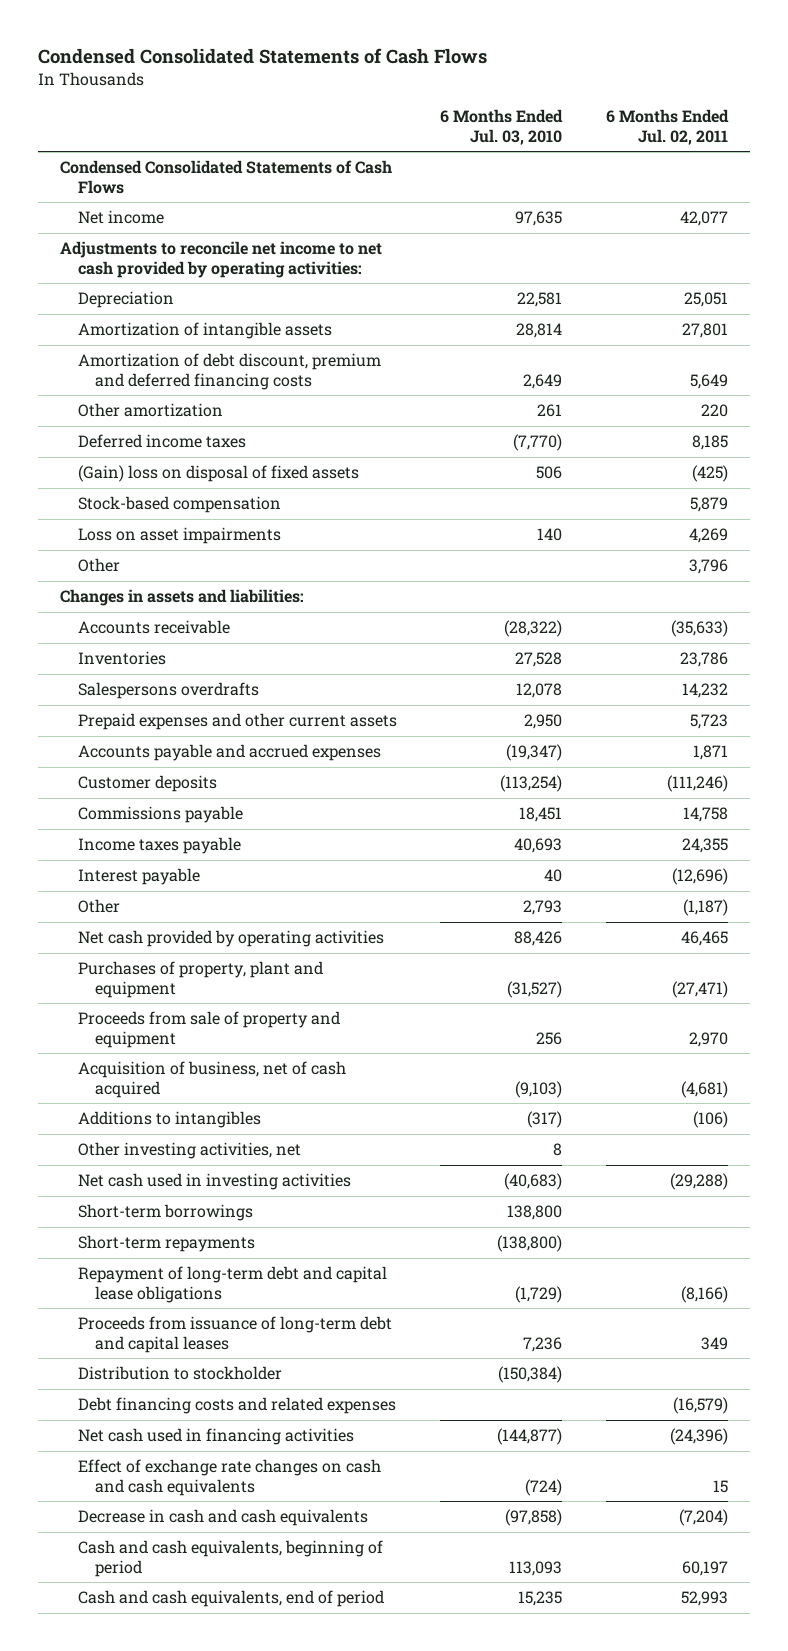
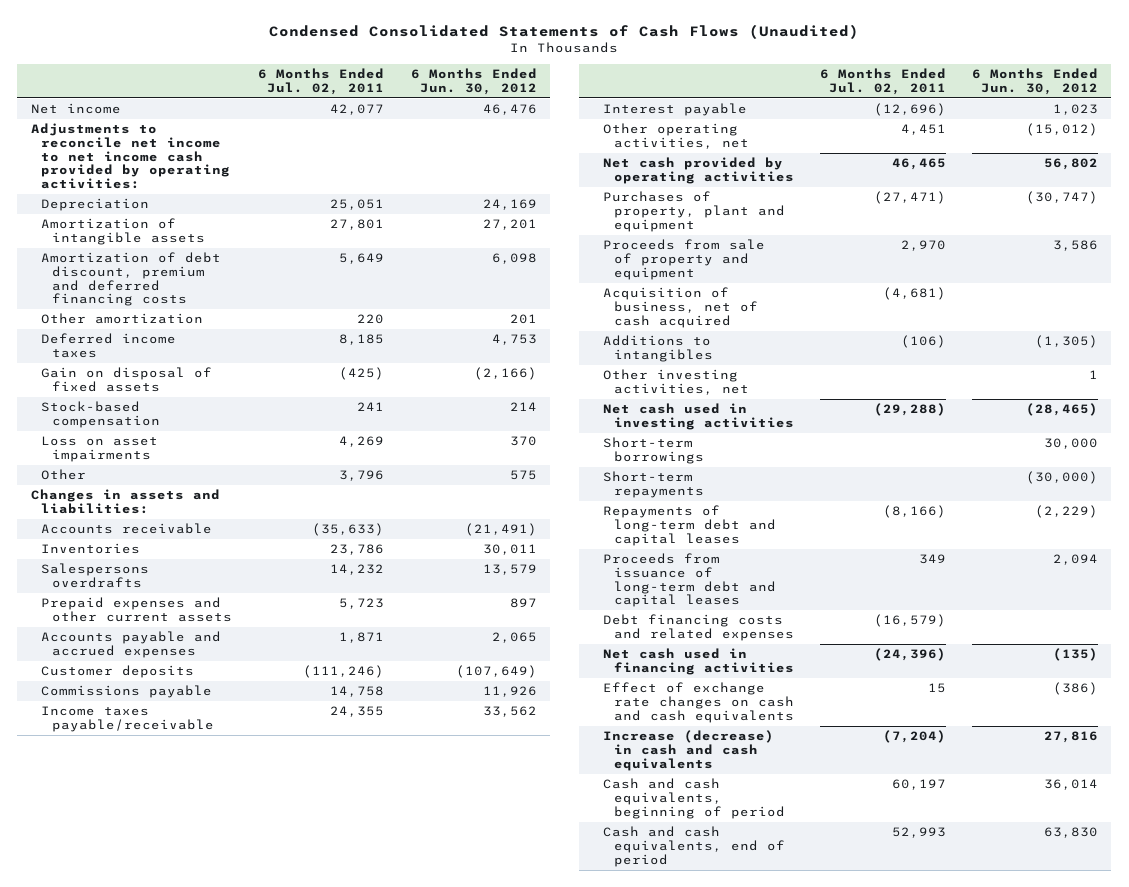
[38,48,488,65] Condensed Consolidated Statements of Cash Flows -> [269,23,860,39] Condensed Consolidated Statements of Cash Flows (Unaudited)
[440,109,564,145] 6 Months Ended Jul. 03, 2010 -> none
none -> [410,68,537,95] 6 Months Ended Jun. 30, 2012
[60,160,393,194] Condensed Consolidated Statements of Cash Flows -> none
[60,241,383,278] Adjustments to reconcile net income to net cash provided by operating activities: -> [30,123,231,190] Adjustments to reconcile net income to net income cash provided by operating activities:
[77,465,359,483] (Gain) loss on disposal of fixed assets -> [41,367,213,392] Gain on disposal of fixed assets
[690,497,729,513] 5,879 -> [357,402,385,412] 241
[77,837,241,855] Income taxes payable -> [41,706,215,732] Income taxes payable/receivable
[77,899,120,914] Other -> [603,123,749,149] Other operating activities, net
[683,899,729,917] (1,187) -> [901,124,947,136] 4,451
[77,1266,387,1303] Repayment of long-term debt and capital lease obligations -> [603,505,776,546] Repayments of long-term debt and capital leases
[77,1366,282,1381] Distribution to stockholder -> none
[77,1509,368,1527] Decrease in cash and cash equivalents -> [603,730,775,771] Increase (decrease) in cash and cash equivalents

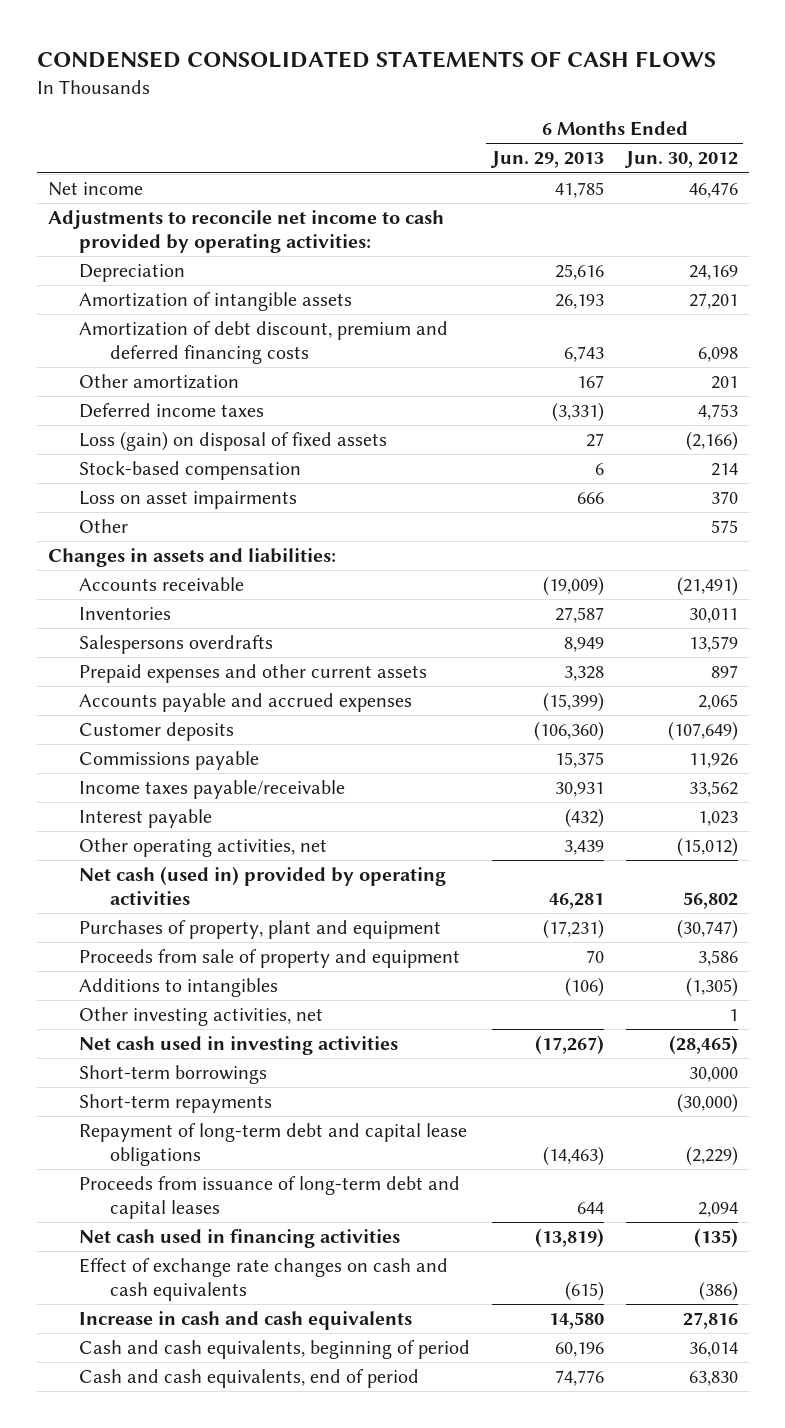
[269,23,860,39] Condensed Consolidated Statements of Cash Flows (Unaudited) -> [36,51,716,69] CONDENSED CONSOLIDATED STATEMENTS OF CASH FLOWS
[258,68,385,95] 6 Months Ended Jul. 02, 2011 -> none
none -> [489,151,604,169] Jun. 29, 2013
[30,123,231,190] Adjustments to reconcile net income to net income cash provided by operating activities: -> [47,210,444,253] Adjustments to reconcile net income to cash provided by operating activities:
[41,367,213,392] Gain on disposal of fixed assets -> [78,431,387,452] Loss (gain) on disposal of fixed assets
[603,157,794,184] Net cash provided by operating activities -> [78,866,446,905] Net cash (used in) provided by operating activities
[603,287,758,328] Acquisition of business, net of cash acquired -> none
[603,505,776,546] Repayments of long-term debt and capital leases -> [78,1123,467,1166] Repayment of long-term debt and capital lease obligations
[603,614,794,641] Debt financing costs and related expenses -> none
[603,730,775,771] Increase (decrease) in cash and cash equivalents -> [78,1311,412,1331] Increase in cash and cash equivalents

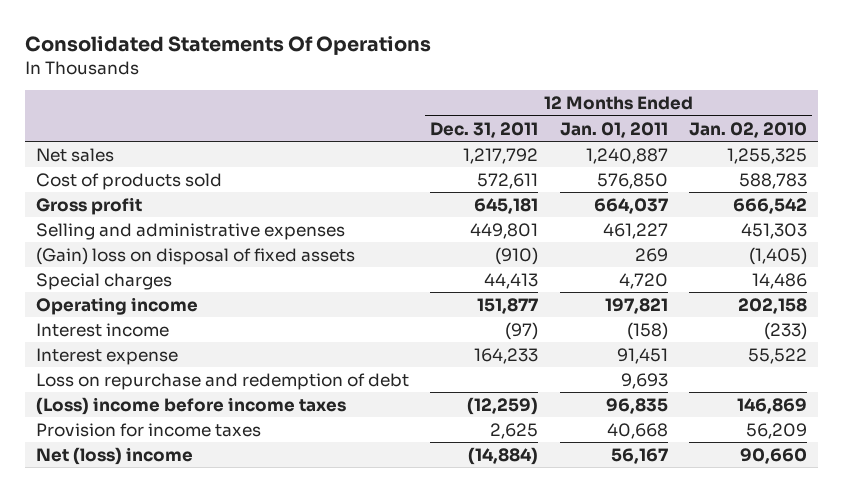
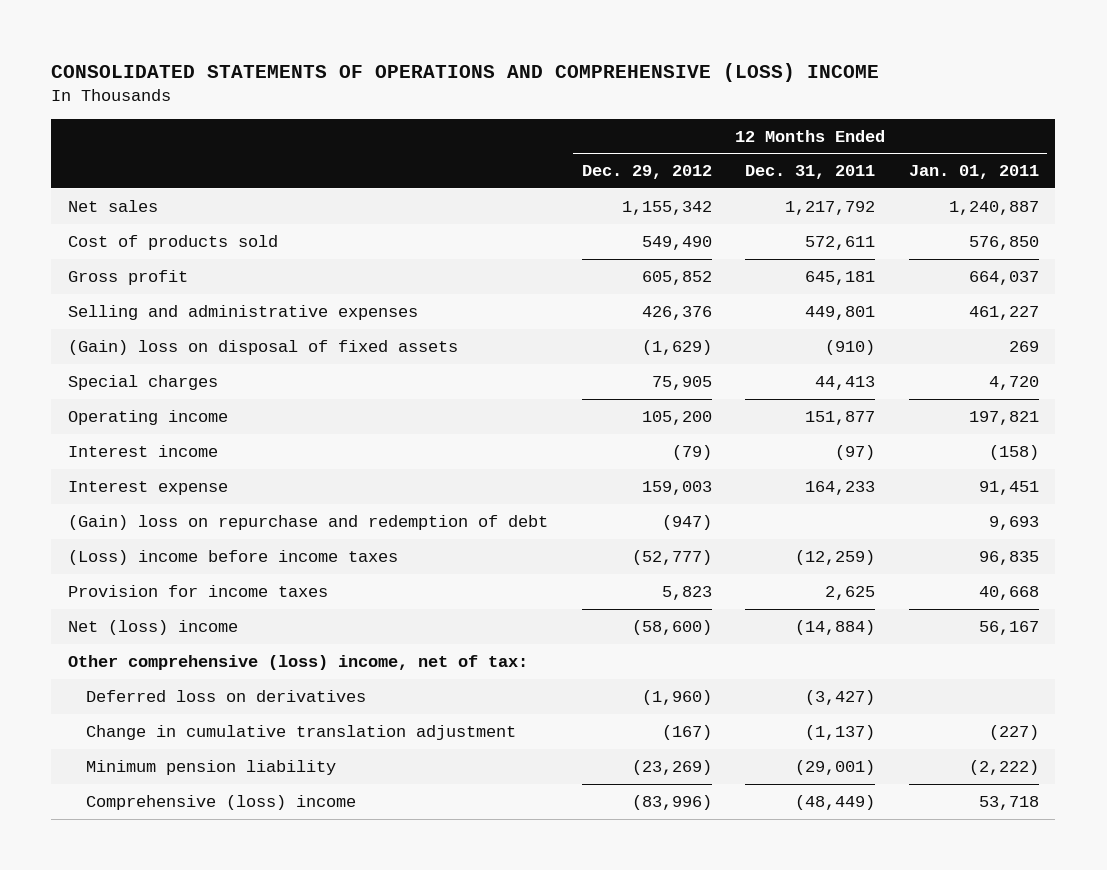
[24,35,431,55] Consolidated Statements Of Operations -> [51,63,880,83] CONSOLIDATED STATEMENTS OF OPERATIONS AND COMPREHENSIVE (LOSS) INCOME
[689,121,808,138] Jan. 02, 2010 -> none
none -> [581,165,712,180] Dec. 29, 2012
[35,372,409,390] Loss on repurchase and redemption of debt -> [68,515,549,531] (Gain) loss on repurchase and redemption of debt
none -> [68,655,529,671] Other comprehensive (loss) income, net of tax:
none -> [85,690,366,703] Deferred loss on derivatives
none -> [85,725,516,741] Change in cumulative translation adjustment
none -> [85,760,336,776] Minimum pension liability
none -> [85,795,356,811] Comprehensive (loss) income

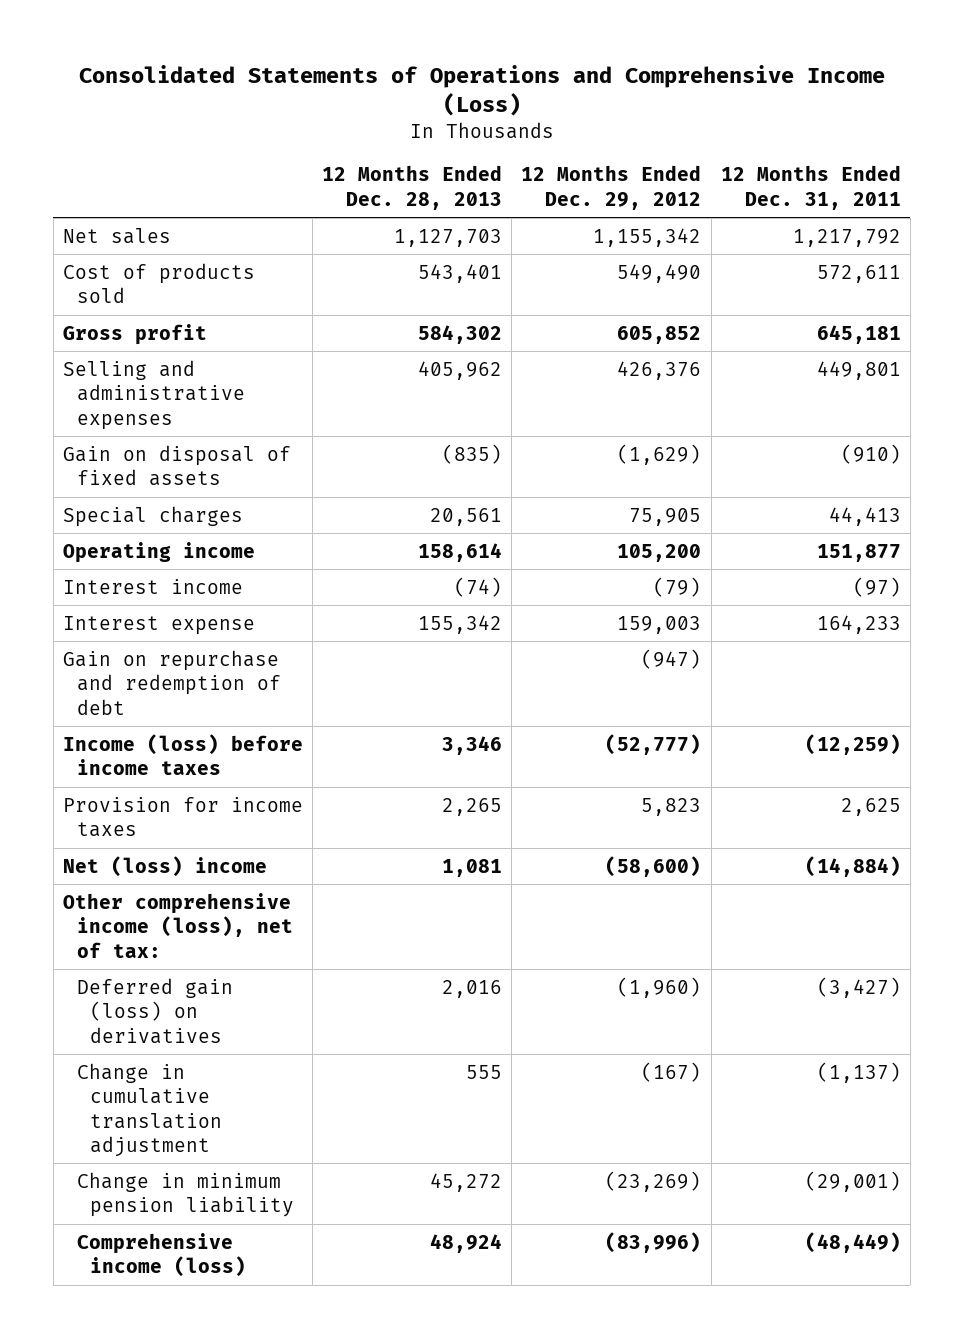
[51,63,880,83] CONSOLIDATED STATEMENTS OF OPERATIONS AND COMPREHENSIVE (LOSS) INCOME -> [78,64,885,117] Consolidated Statements of Operations and Comprehensive Income (Loss)
[908,165,1039,180] Jan. 01, 2011 -> none
none -> [322,165,503,210] 12 Months Ended Dec. 28, 2013
[68,340,459,356] (Gain) loss on disposal of fixed assets -> [63,444,292,487] Gain on disposal of fixed assets
[68,515,549,531] (Gain) loss on repurchase and redemption of debt -> [63,649,281,715] Gain on repurchase and redemption of debt
[68,550,399,566] (Loss) income before income taxes -> [63,733,304,776] Income (loss) before income taxes
[68,655,529,671] Other comprehensive (loss) income, net of tax: -> [63,892,293,958] Other comprehensive income (loss), net of tax:
[85,690,366,703] Deferred loss on derivatives -> [76,977,233,1044] Deferred gain (loss) on derivatives
[85,760,336,776] Minimum pension liability -> [76,1171,295,1218] Change in minimum pension liability
[85,795,356,811] Comprehensive (loss) income -> [76,1232,247,1278] Comprehensive income (loss)

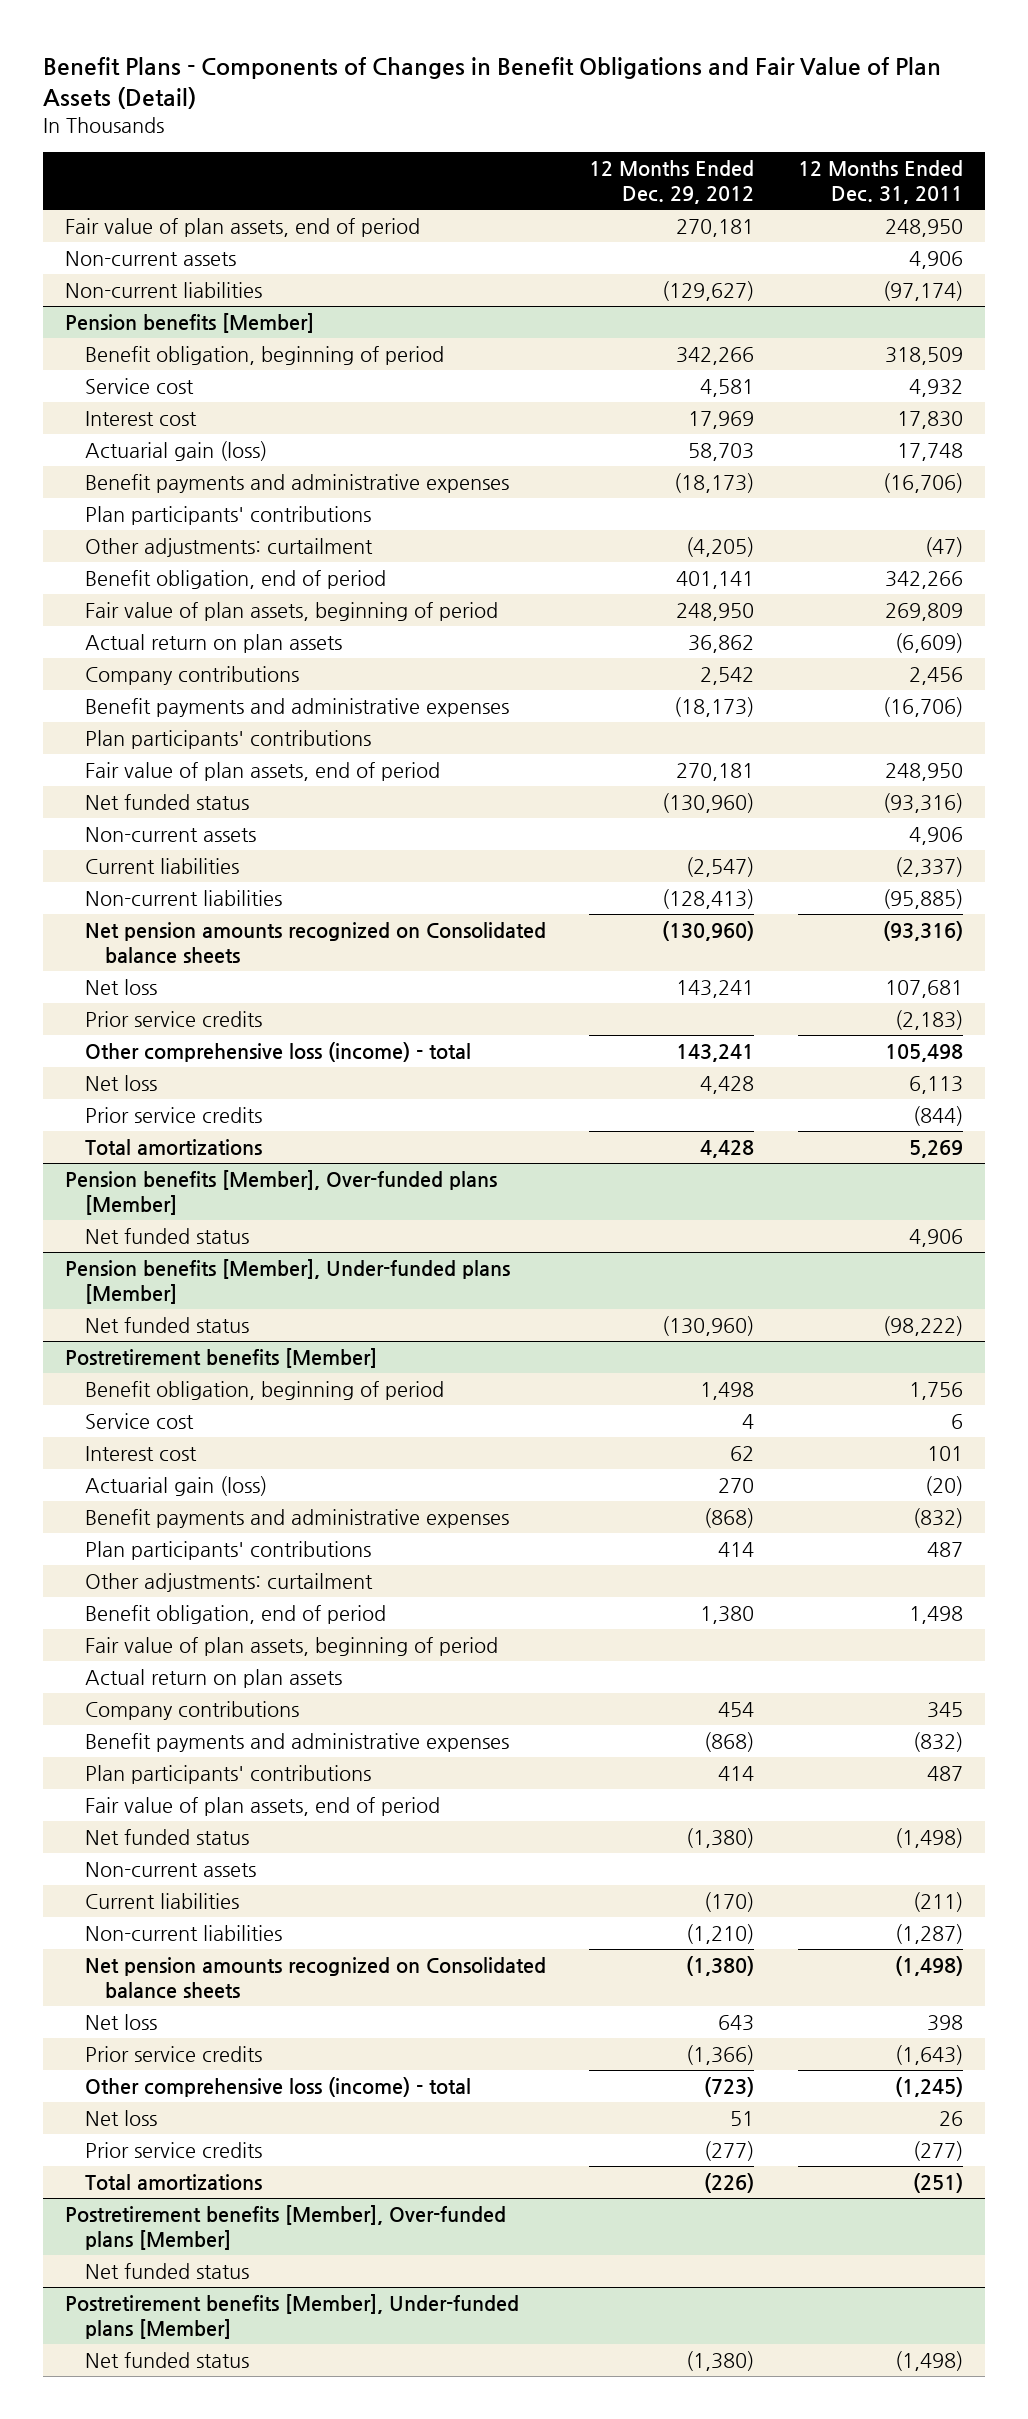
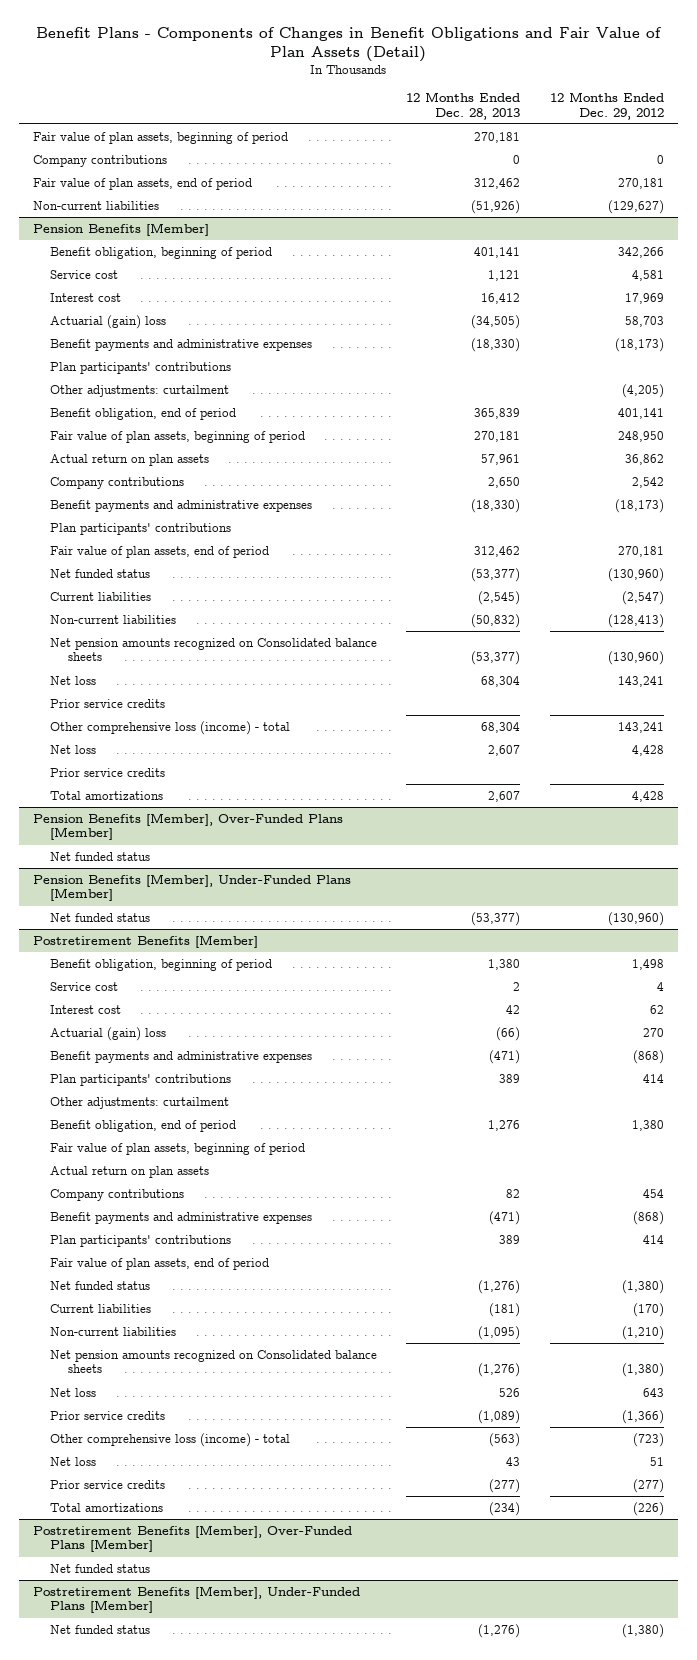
[797,159,963,204] 12 Months Ended Dec. 31, 2011 -> none
none -> [406,92,521,120] 12 Months Ended Dec. 28, 2013
none -> [33,131,289,144] Fair value of plan assets, beginning of period
none -> [33,154,168,167] Company contributions
[65,251,237,267] Non-current assets -> none
[65,313,315,334] Pension benefits [Member] -> [33,222,210,236] Pension Benefits [Member]
[84,441,267,462] Actuarial gain (loss) -> [50,314,167,329] Actuarial (gain) loss
[84,827,256,843] Non-current assets -> none
[65,1170,498,1215] Pension benefits [Member], Over-funded plans [Member] -> [33,812,344,841] Pension Benefits [Member], Over-Funded Plans [Member]
[65,1259,511,1304] Pension benefits [Member], Under-funded plans [Member] -> [33,873,352,902] Pension Benefits [Member], Under-Funded Plans [Member]
[65,1348,378,1369] Postretirement benefits [Member] -> [33,934,259,948] Postretirement Benefits [Member]
[84,1476,267,1497] Actuarial gain (loss) -> [50,1026,167,1041] Actuarial (gain) loss
[84,1862,256,1878] Non-current assets -> none
[65,2205,507,2250] Postretirement benefits [Member], Over-funded plans [Member] -> [33,1524,353,1553] Postretirement Benefits [Member], Over-Funded Plans [Member]
[65,2294,520,2339] Postretirement benefits [Member], Under-funded plans [Member] -> [33,1585,361,1614] Postretirement Benefits [Member], Under-Funded Plans [Member]

